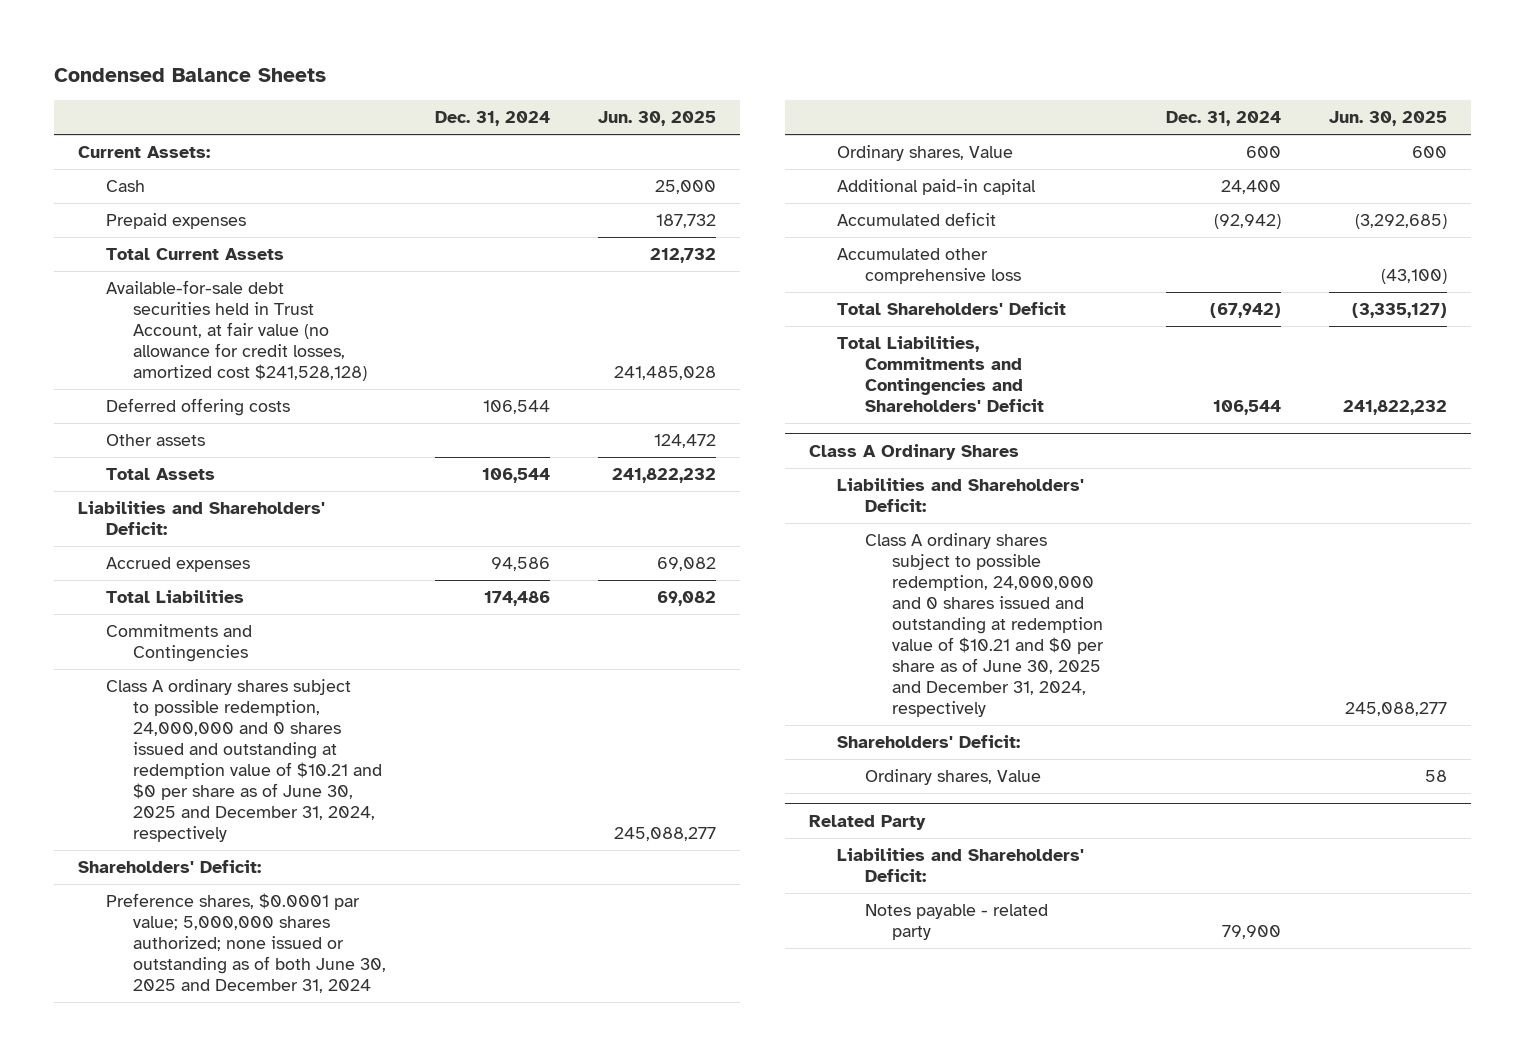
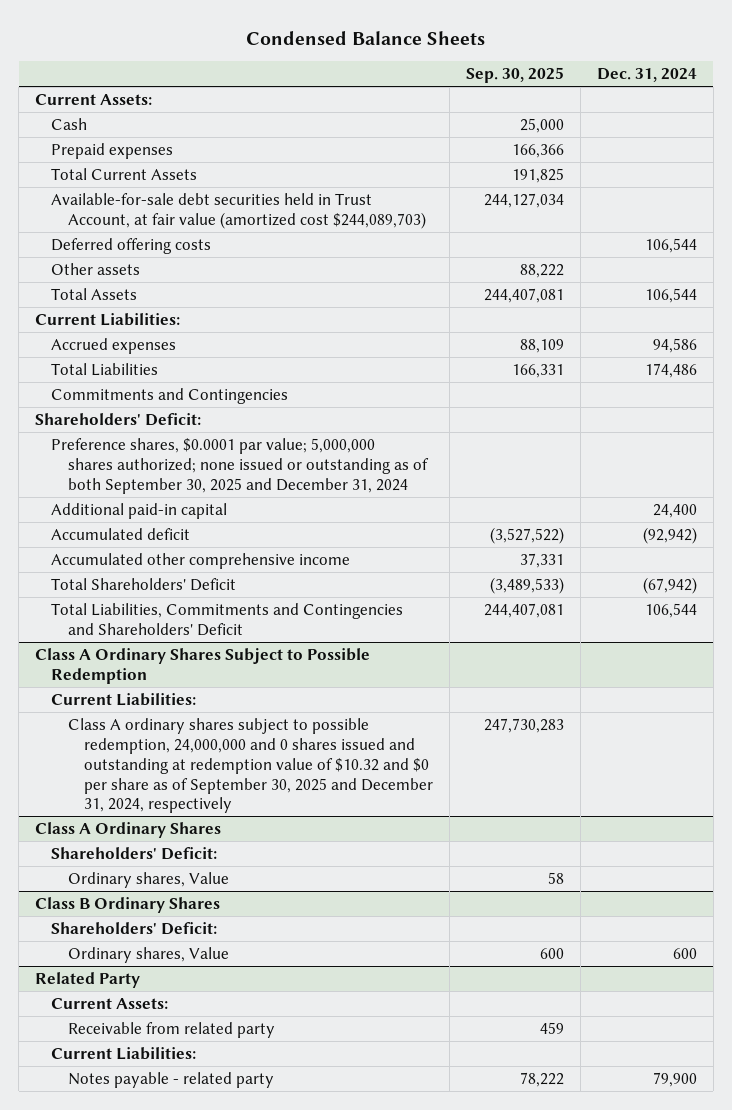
[597,111,716,127] Jun. 30, 2025 -> none
none -> [466,67,565,84] Sep. 30, 2025
[105,280,368,382] Available-for-sale debt securities held in Trust Account, at fair value (no allowance for credit losses, amortized cost $241,528,128) -> [51,192,426,229] Available-for-sale debt securities held in Trust Account, at fair value (amortized cost $244,089,703)
[78,501,326,536] Liabilities and Shareholders' Deficit: -> none
none -> [34,312,180,326] Current Liabilities:
[105,679,383,843] Class A ordinary shares subject to possible redemption, 24,000,000 and 0 shares issued and outstanding at redemption value of $10.21 and $0 per share as of June 30, 2025 and December 31, 2024, respectively -> none
[836,145,1013,162] Ordinary shares, Value -> none
[105,893,387,994] Preference shares, $0.0001 par value; 5,000,000 shares authorized; none issued or outstanding as of both June 30, 2025 and December 31, 2024 -> [51,437,429,494] Preference shares, $0.0001 par value; 5,000,000 shares authorized; none issued or outstanding as of both September 30, 2025 and December 31, 2024
[836,248,1021,285] Accumulated other comprehensive loss -> [51,552,351,569] Accumulated other comprehensive income
none -> [34,647,370,684] Class A Ordinary Shares Subject to Possible Redemption
none -> [51,692,197,706] Current Liabilities:
none -> [67,717,434,814] Class A ordinary shares subject to possible redemption, 24,000,000 and 0 shares issued and outstanding at redemption value of $10.32 and $0 per share as of September 30, 2025 and December 31, 2024, respectively
[836,478,1084,513] Liabilities and Shareholders' Deficit: -> none
[864,533,1105,717] Class A ordinary shares subject to possible redemption, 24,000,000 and 0 shares issued and outstanding at redemption value of $10.21 and $0 per share as of June 30, 2025 and December 31, 2024, respectively -> none
none -> [34,896,220,913] Class B Ordinary Shares
none -> [51,921,218,935] Shareholders' Deficit:
none -> [67,946,229,963] Ordinary shares, Value
[836,848,1084,883] Liabilities and Shareholders' Deficit: -> none
none -> [51,997,169,1009] Current Assets:
none -> [67,1021,275,1038] Receivable from related party
none -> [51,1046,197,1060] Current Liabilities:

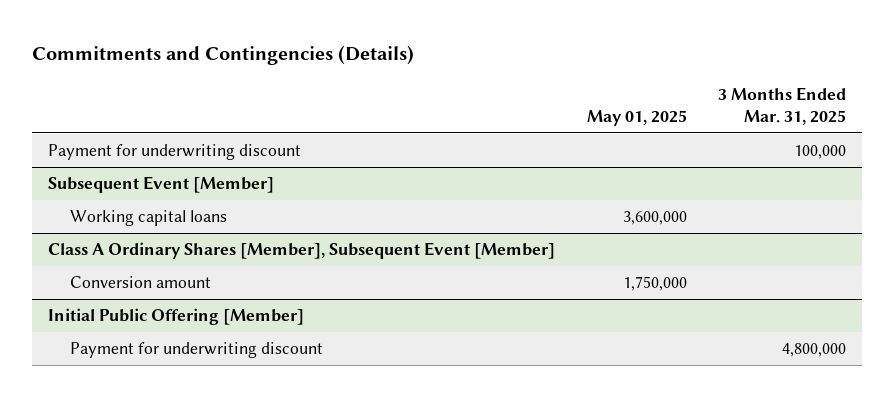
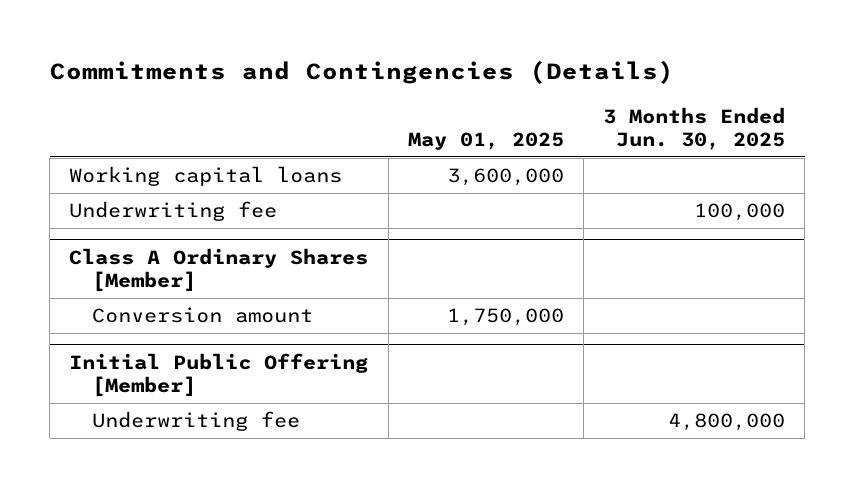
[718,86,847,125] 3 Months Ended Mar. 31, 2025 -> none
none -> [603,106,786,150] 3 Months Ended Jun. 30, 2025
[48,176,275,194] Subsequent Event [Member] -> none
[70,210,228,227] Working capital loans -> none
none -> [69,166,343,187] Working capital loans
[48,144,302,161] Payment for underwriting discount -> [69,201,278,222] Underwriting fee
[48,242,556,260] Class A Ordinary Shares [Member], Subsequent Event [Member] -> [69,247,369,292] Class A Ordinary Shares [Member]
[70,342,324,359] Payment for underwriting discount -> [92,411,301,432] Underwriting fee

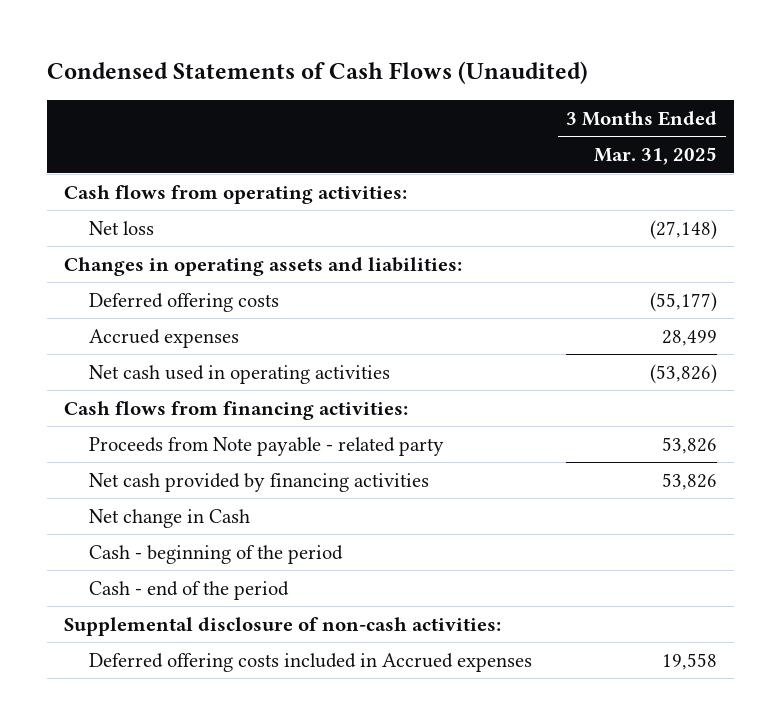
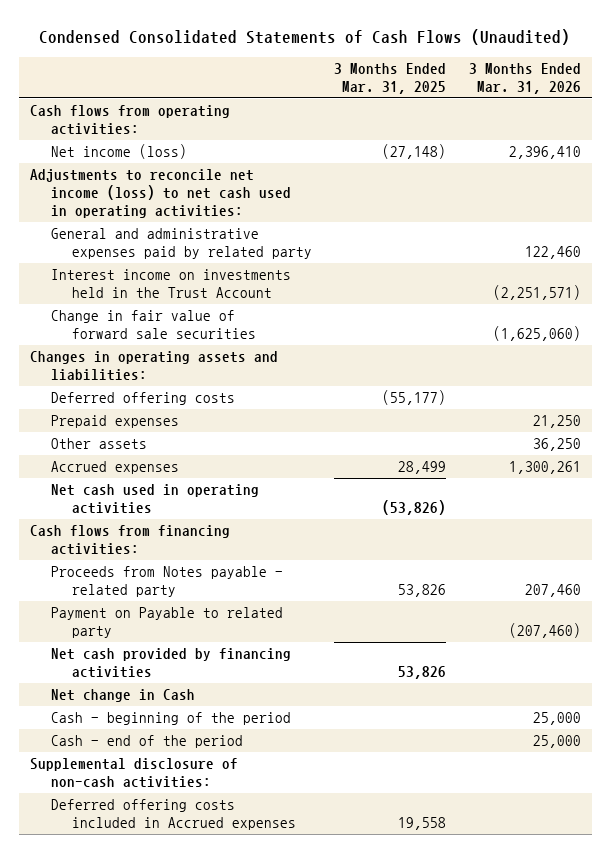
[46,61,588,85] Condensed Statements of Cash Flows (Unaudited) -> [39,28,571,45] Condensed Consolidated Statements of Cash Flows (Unaudited)
none -> [469,63,582,94] 3 Months Ended Mar. 31, 2026
[88,220,154,235] Net loss -> [50,144,187,160] Net income (loss)
none -> [29,169,291,218] Adjustments to reconcile net income (loss) to net cash used in operating activities:
none -> [50,228,312,260] General and administrative expenses paid by related party
none -> [50,269,291,299] Interest income on investments held in the Trust Account
none -> [50,310,256,340] Change in fair value of forward sale securities
none -> [50,415,179,429] Prepaid expenses
none -> [50,438,147,450] Other assets
[88,436,444,456] Proceeds from Note payable - related party -> [50,566,283,598] Proceeds from Notes payable - related party
none -> [50,607,283,639] Payment on Payable to related party

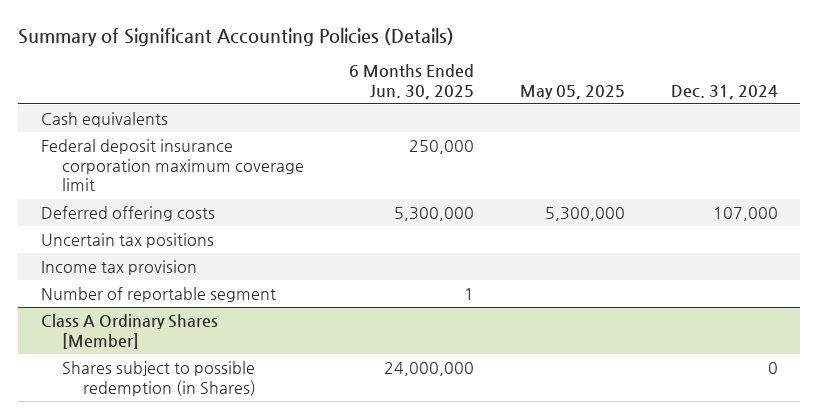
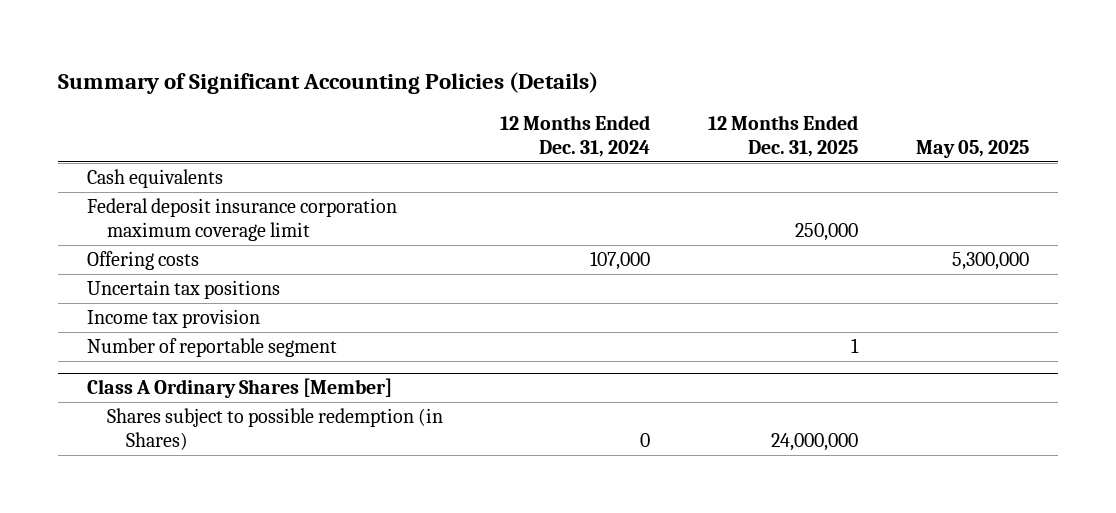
[349,63,475,99] 6 Months Ended Jun. 30, 2025 -> none
[670,84,778,99] Dec. 31, 2024 -> none
none -> [500,114,651,157] 12 Months Ended Dec. 31, 2024
none -> [708,114,859,157] 12 Months Ended Dec. 31, 2025
[40,206,215,222] Deferred offering costs -> [87,251,200,271] Offering costs

